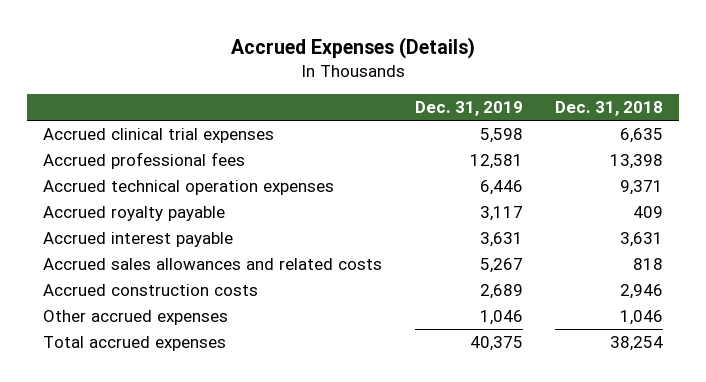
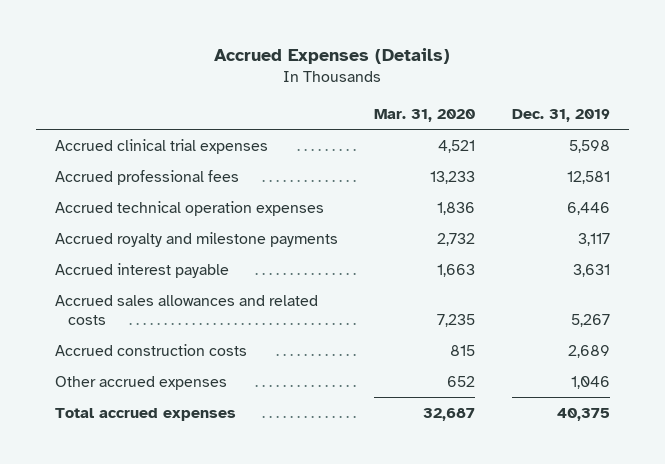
[555,101,664,117] Dec. 31, 2018 -> none
none -> [374,108,476,122] Mar. 31, 2020
[43,206,226,222] Accrued royalty payable -> [54,232,338,248] Accrued royalty and milestone payments

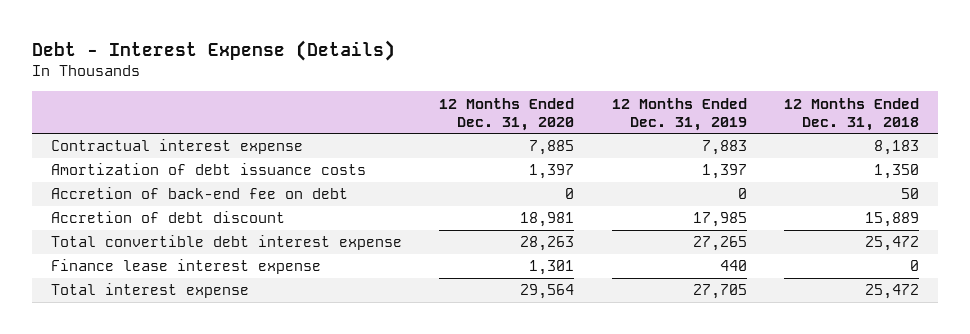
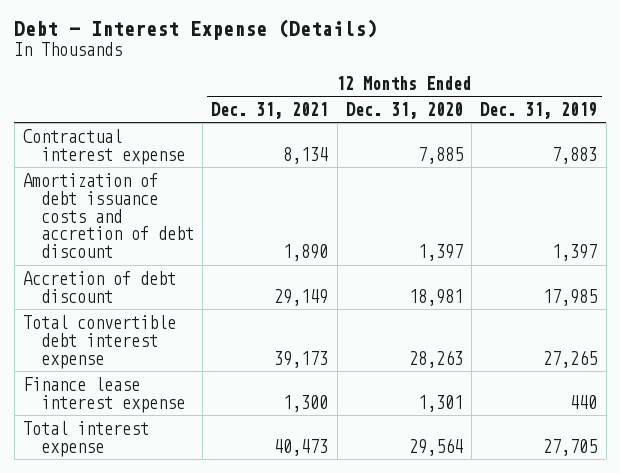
[784,97,920,131] 12 Months Ended Dec. 31, 2018 -> none
none -> [211,101,329,119] Dec. 31, 2021
[50,187,348,200] Accretion of back-end fee on debt -> none
[50,163,366,176] Amortization of debt issuance costs -> [23,172,194,259] Amortization of debt issuance costs and accretion of debt discount

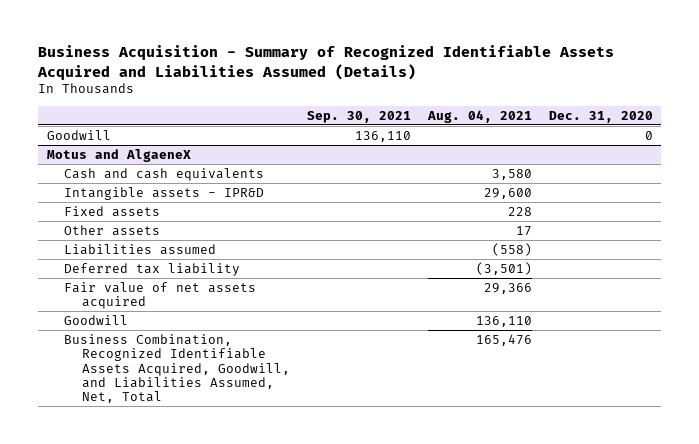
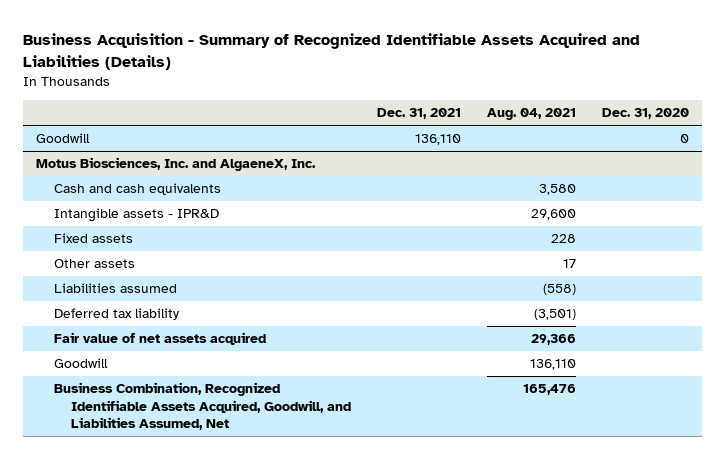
[37,45,615,80] Business Acquisition - Summary of Recognized Identifiable Assets Acquired and Liabilities Assumed (Details) -> [22,32,640,70] Business Acquisition - Summary of Recognized Identifiable Assets Acquired and Liabilities (Details)
[306,110,411,123] Sep. 30, 2021 -> none
none -> [377,108,462,120] Dec. 31, 2021
[46,148,191,162] Motus and AlgaeneX -> [35,157,316,172] Motus Biosciences, Inc. and AlgaeneX, Inc.
[64,333,290,404] Business Combination, Recognized Identifiable Assets Acquired, Goodwill, and Liabilities Assumed, Net, Total -> [53,382,352,431] Business Combination, Recognized Identifiable Assets Acquired, Goodwill, and Liabilities Assumed, Net

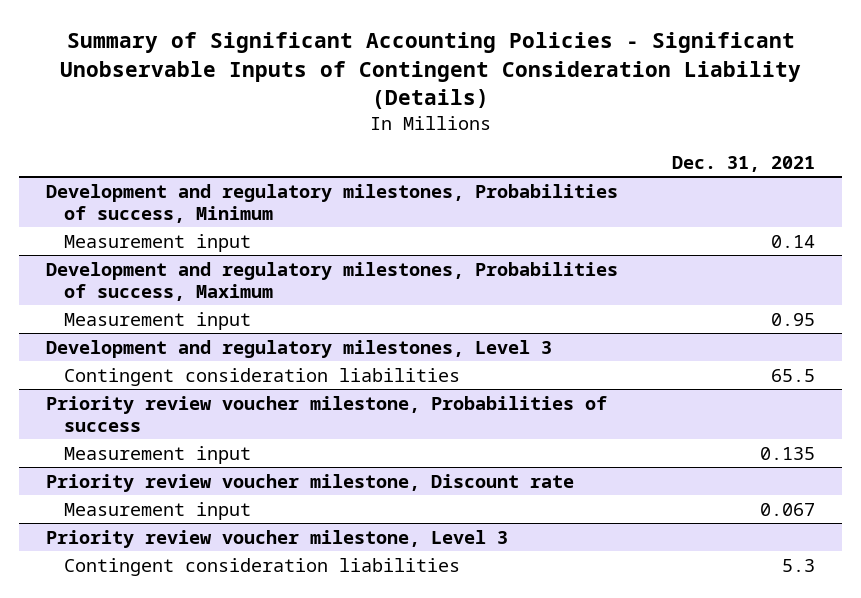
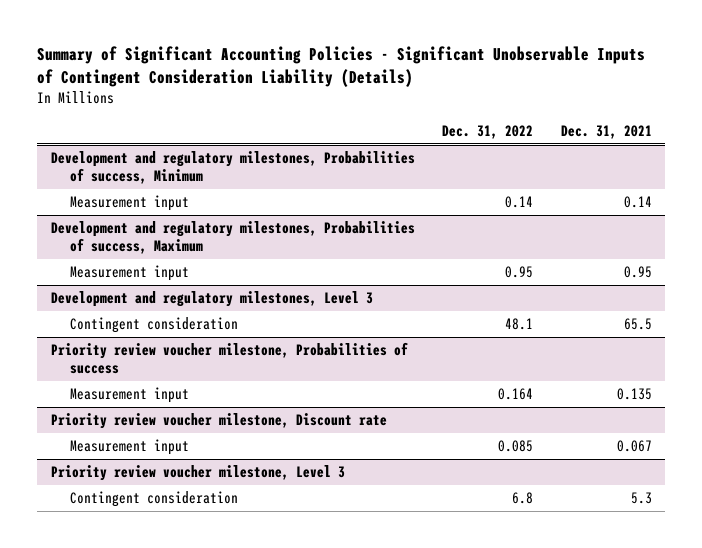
none -> [442,125,534,140] Dec. 31, 2022
[63,367,460,386] Contingent consideration liabilities -> [70,317,239,334] Contingent consideration
[63,557,460,576] Contingent consideration liabilities -> [70,491,239,508] Contingent consideration

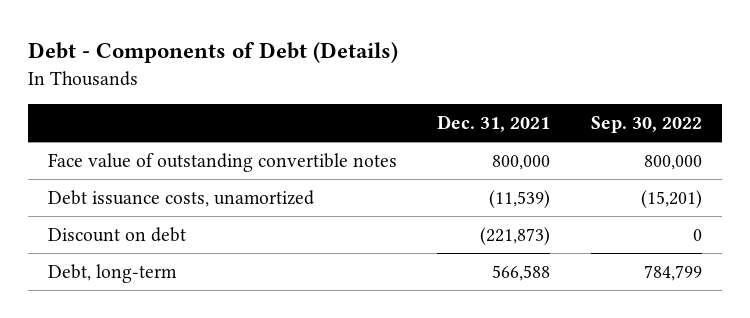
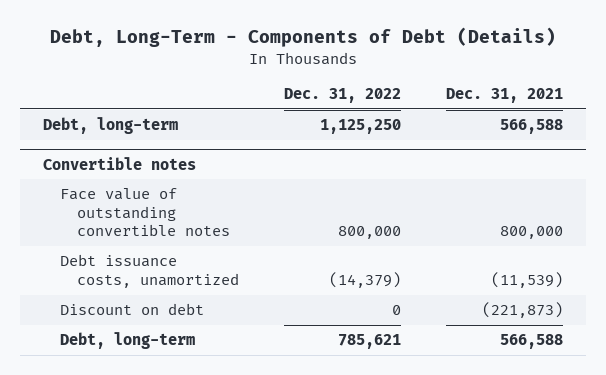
[28,42,399,64] Debt - Components of Debt (Details) -> [49,27,556,48] Debt, Long-Term - Components of Debt (Details)
[590,116,702,134] Sep. 30, 2022 -> none
none -> [284,88,402,104] Dec. 31, 2022
none -> [42,117,178,135] Debt, long-term
none -> [42,156,196,170] Convertible notes

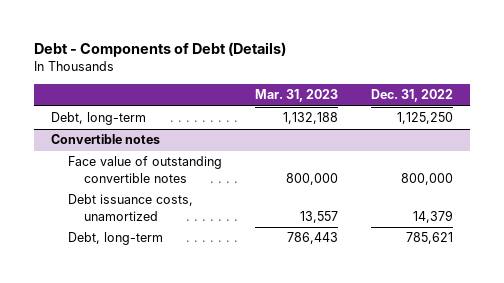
[49,27,556,48] Debt, Long-Term - Components of Debt (Details) -> [34,42,287,58] Debt - Components of Debt (Details)
[446,88,564,104] Dec. 31, 2021 -> none
none -> [254,89,338,103] Mar. 31, 2023
[59,303,204,316] Discount on debt -> none
[329,271,402,288] (14,379) -> [413,209,454,223] 14,379

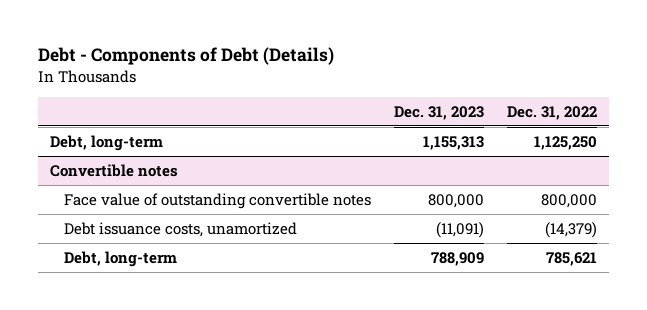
[254,89,338,103] Mar. 31, 2023 -> none
none -> [394,105,485,120] Dec. 31, 2023
[413,209,454,223] 14,379 -> [545,221,598,238] (14,379)

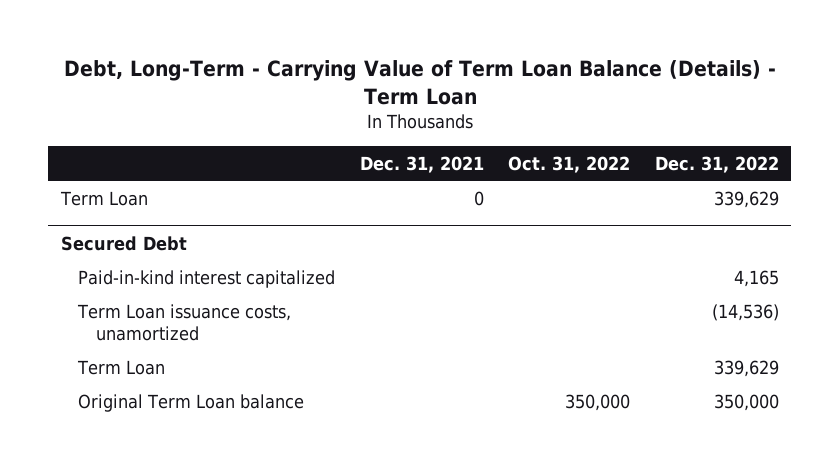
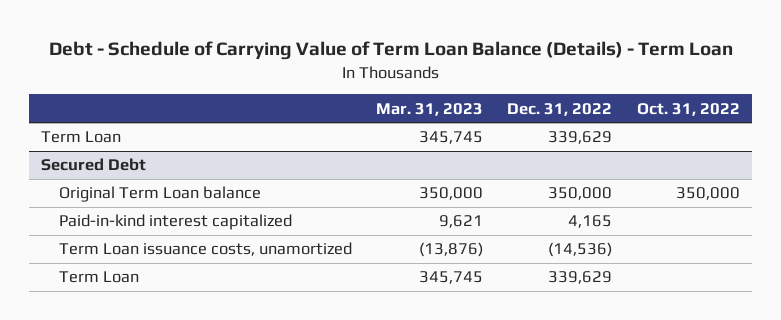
[63,60,776,105] Debt, Long-Term - Carrying Value of Term Loan Balance (Details) - Term Loan -> [48,41,733,61] Debt - Schedule of Carrying Value of Term Loan Balance (Details) - Term Loan
[359,155,484,173] Dec. 31, 2021 -> none
none -> [376,102,484,116] Mar. 31, 2023
[78,393,305,412] Original Term Loan balance -> [58,186,261,203] Original Term Loan balance

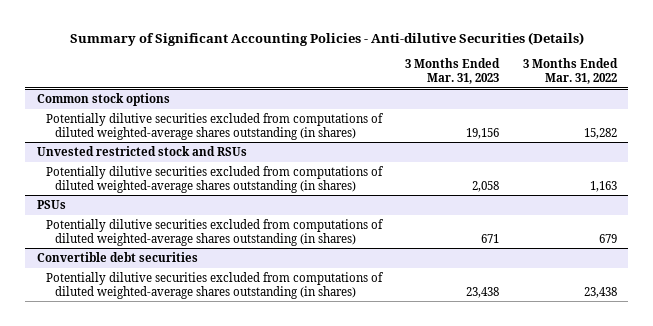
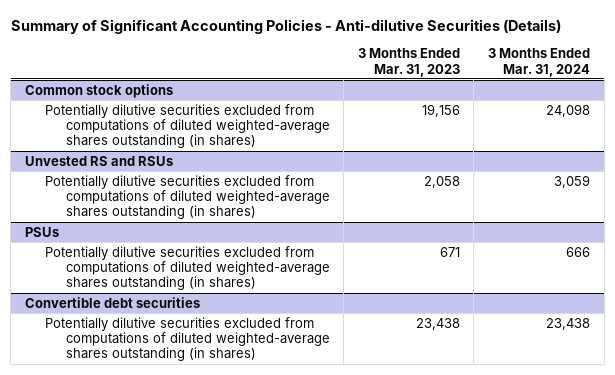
[522,58,618,84] 3 Months Ended Mar. 31, 2022 -> none
none -> [487,48,590,77] 3 Months Ended Mar. 31, 2024
[36,146,247,157] Unvested restricted stock and RSUs -> [25,155,174,166] Unvested RS and RSUs

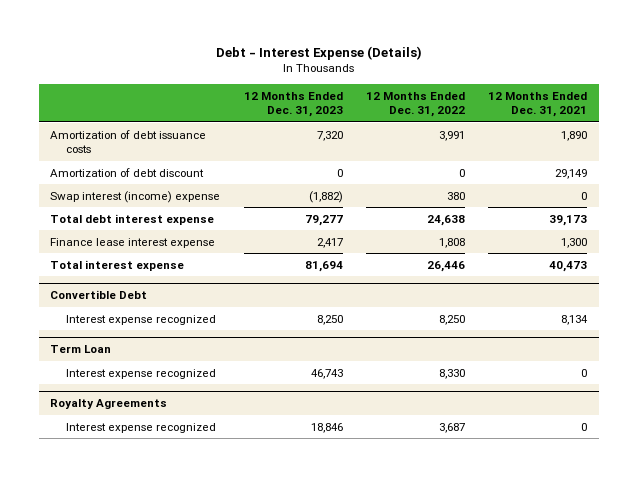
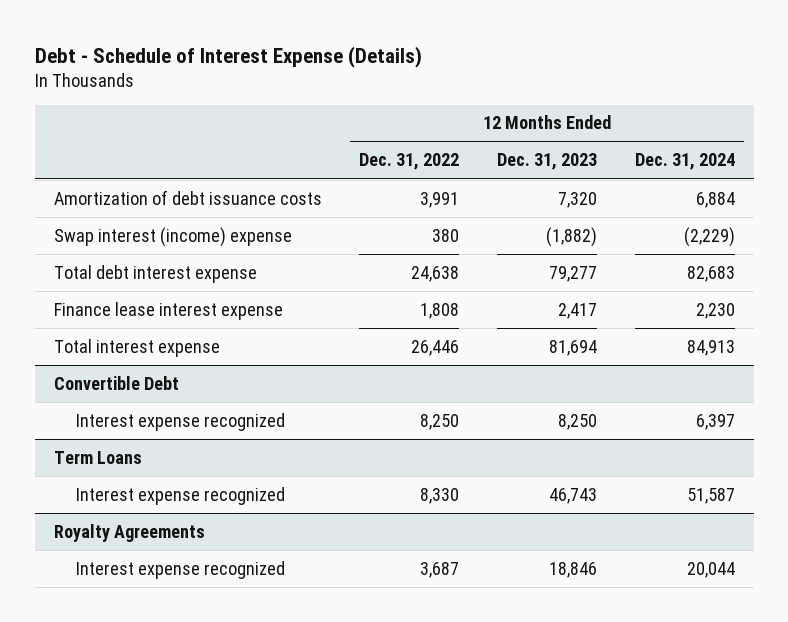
[215,45,422,60] Debt - Interest Expense (Details) -> [34,45,422,68] Debt - Schedule of Interest Expense (Details)
[488,91,588,118] 12 Months Ended Dec. 31, 2021 -> none
none -> [634,153,735,171] Dec. 31, 2024
[50,167,205,177] Amortization of debt discount -> none
[50,345,112,354] Term Loan -> [53,450,142,464] Term Loans

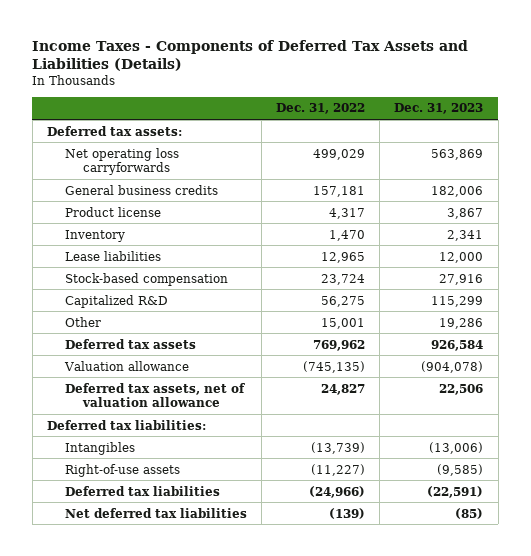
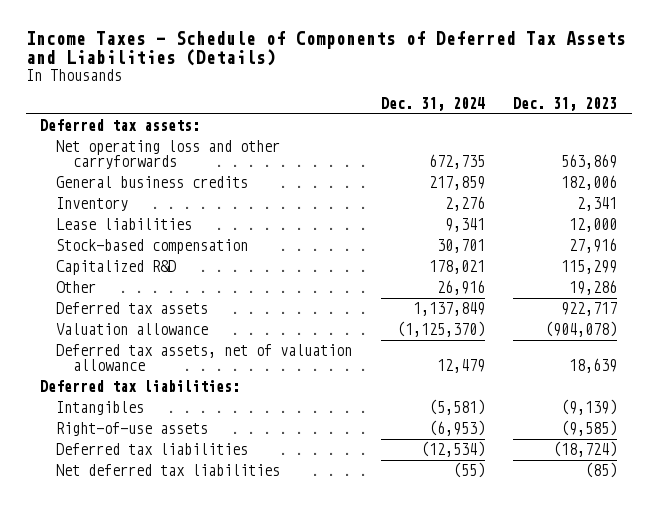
[32,39,469,72] Income Taxes - Components of Deferred Tax Assets and Liabilities (Details) -> [25,30,626,67] Income Taxes - Schedule of Components of Deferred Tax Assets and Liabilities (Details)
[276,103,366,115] Dec. 31, 2022 -> none
none -> [380,97,485,112] Dec. 31, 2024
[64,147,179,176] Net operating loss carryforwards -> [56,139,281,170] Net operating loss and other carryforwards
[64,206,161,217] Product license -> none
[431,339,484,351] 926,584 -> [561,301,618,316] 922,717
[439,383,484,395] 22,506 -> [569,358,618,374] 18,639
[429,441,484,454] (13,006) -> [561,398,618,415] (9,139)
[427,485,484,498] (22,591) -> [553,440,618,457] (18,724)

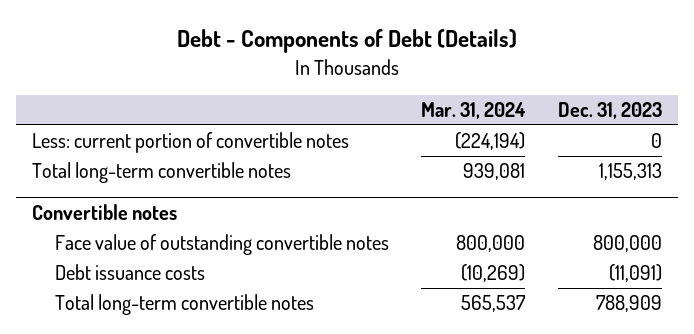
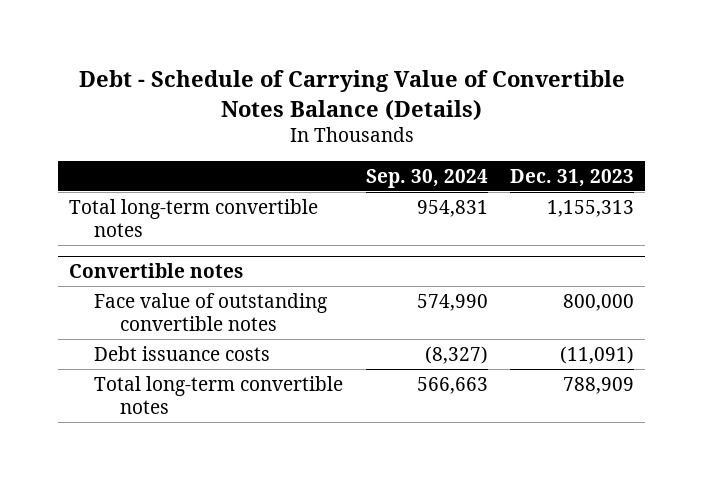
[177,29,518,54] Debt - Components of Debt (Details) -> [78,70,625,121] Debt - Schedule of Carrying Value of Convertible Notes Balance (Details)
[421,102,527,120] Mar. 31, 2024 -> none
none -> [365,168,488,188] Sep. 30, 2024
[32,132,350,154] Less: current portion of convertible notes -> none

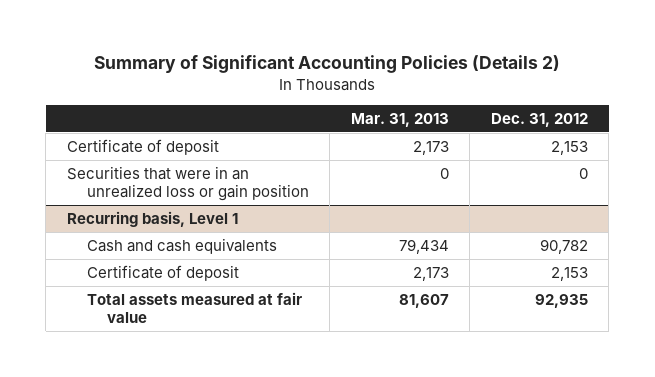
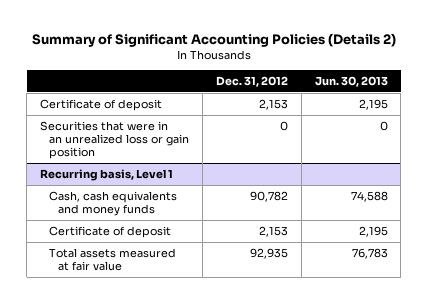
[350,112,449,127] Mar. 31, 2013 -> none
none -> [314,76,388,88] Jun. 30, 2013
[86,238,277,255] Cash and cash equivalents -> [48,190,177,216] Cash, cash equivalents and money funds

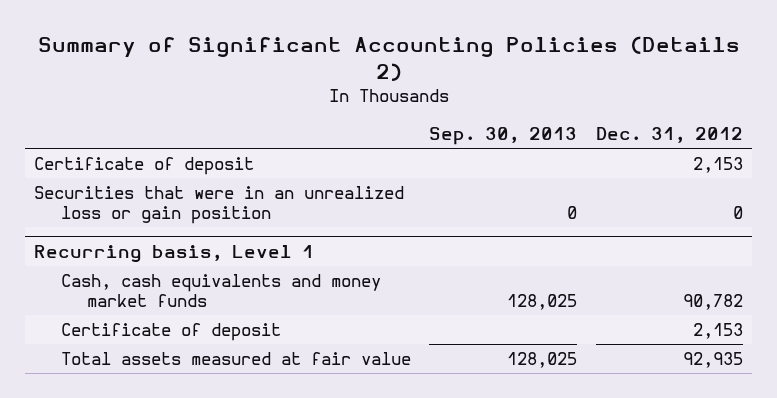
[314,76,388,88] Jun. 30, 2013 -> none
none -> [429,127,578,146] Sep. 30, 2013
[48,190,177,216] Cash, cash equivalents and money funds -> [60,274,381,308] Cash, cash equivalents and money market funds

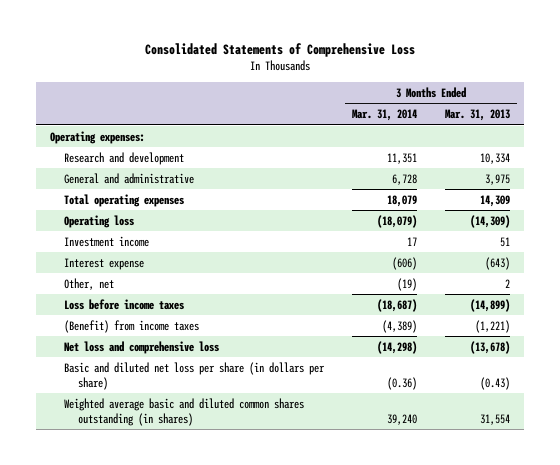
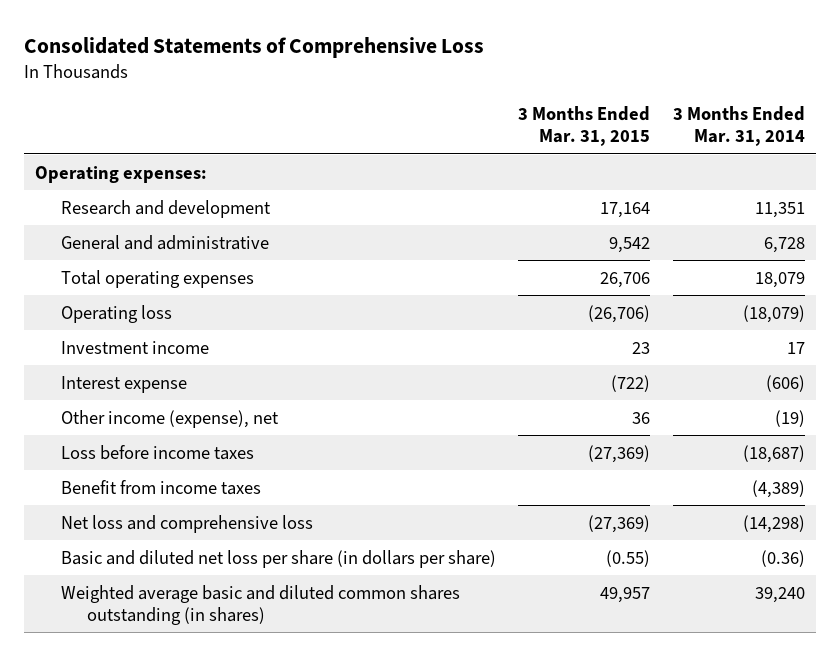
[445,109,511,122] Mar. 31, 2013 -> none
none -> [518,105,651,147] 3 Months Ended Mar. 31, 2015
[63,277,114,290] Other, net -> [61,409,280,428] Other income (expense), net
[63,319,199,333] (Benefit) from income taxes -> [61,479,262,495] Benefit from income taxes

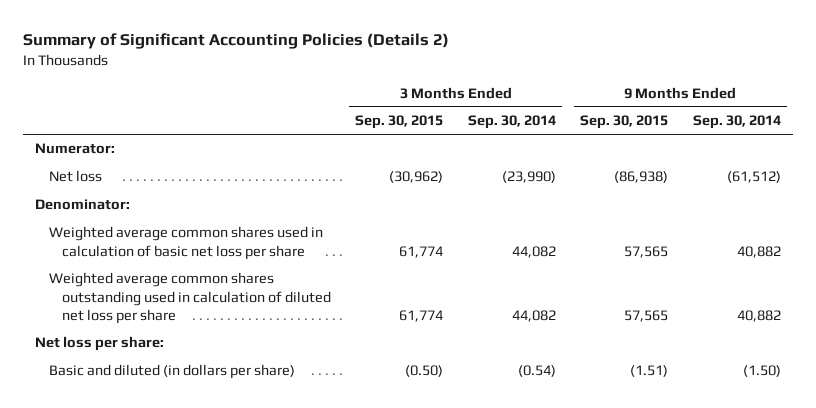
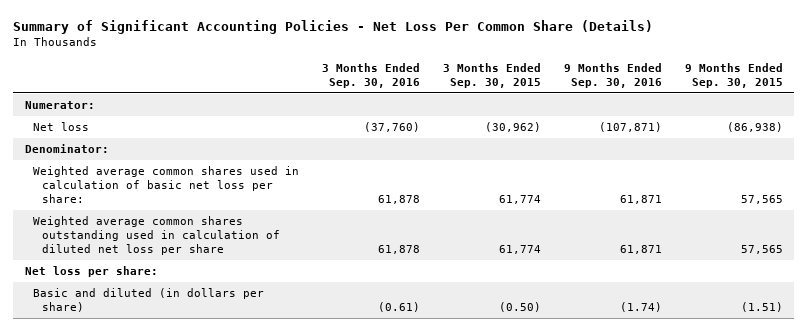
[23,33,450,50] Summary of Significant Accounting Policies (Details 2) -> [13,19,654,34] Summary of Significant Accounting Policies - Net Loss Per Common Share (Details)
[467,115,556,130] Sep. 30, 2014 -> none
[692,115,781,130] Sep. 30, 2014 -> none
none -> [321,63,420,88] 3 Months Ended Sep. 30, 2016
none -> [563,63,662,88] 9 Months Ended Sep. 30, 2016
[48,226,323,260] Weighted average common shares used in calculation of basic net loss per share -> [33,166,300,203] Weighted average common shares used in calculation of basic net loss per share:

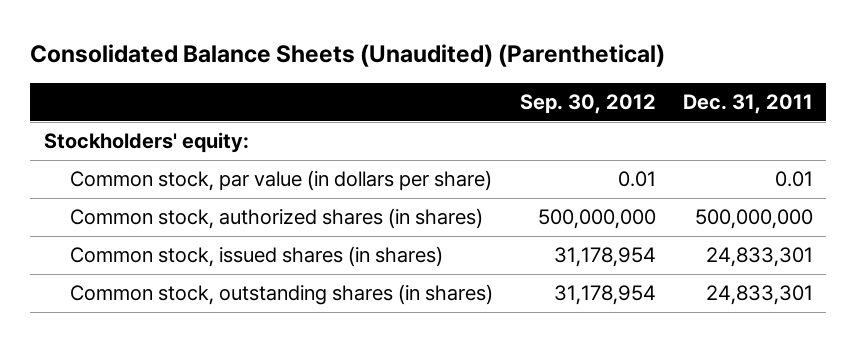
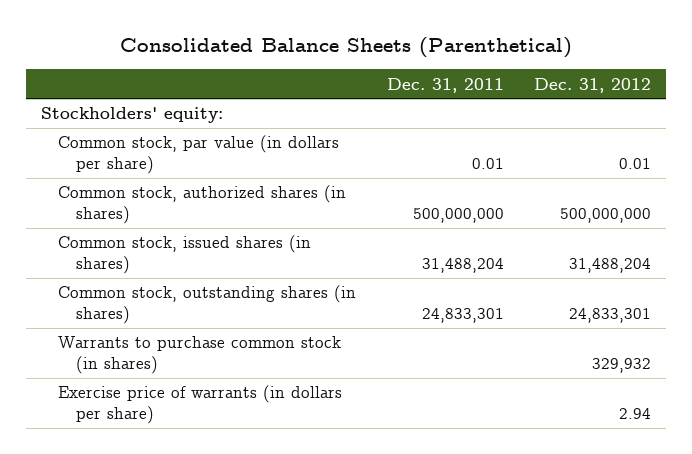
[30,44,666,68] Consolidated Balance Sheets (Unaudited) (Parenthetical) -> [120,37,573,59] Consolidated Balance Sheets (Parenthetical)
[520,93,657,114] Sep. 30, 2012 -> none
none -> [534,77,652,93] Dec. 31, 2012
[705,247,813,268] 24,833,301 -> [421,258,504,274] 31,488,204
none -> [58,336,342,375] Warrants to purchase common stock (in shares)
none -> [58,385,343,425] Exercise price of warrants (in dollars per share)

